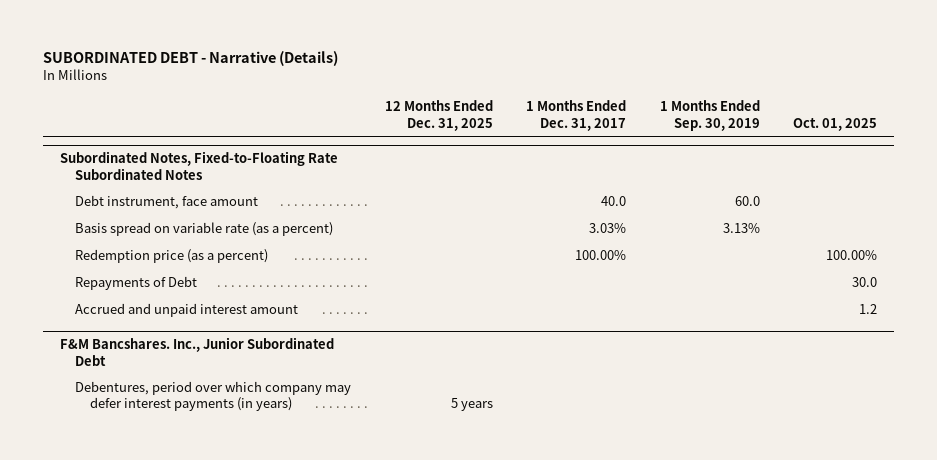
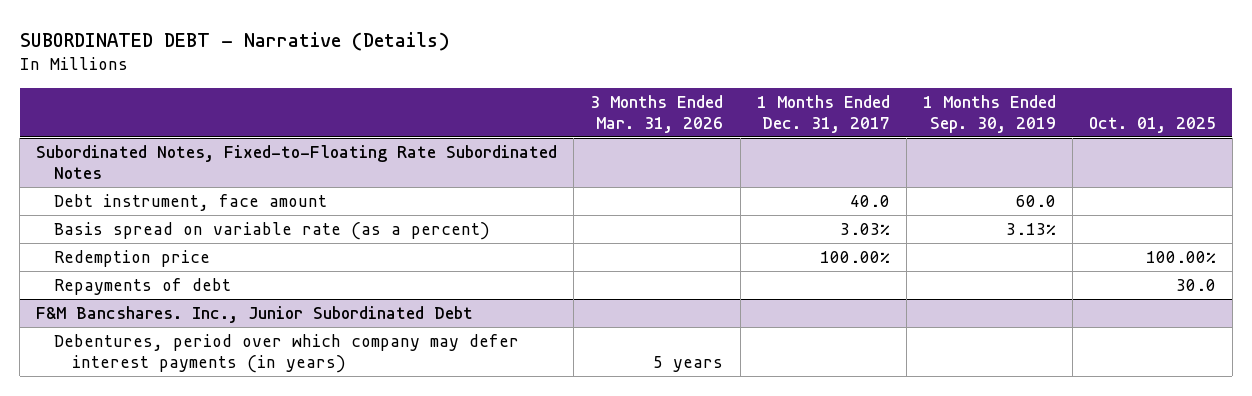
[384,100,493,131] 12 Months Ended Dec. 31, 2025 -> none
none -> [590,95,724,133] 3 Months Ended Mar. 31, 2026
[75,302,299,317] Accrued and unpaid interest amount -> none
[75,248,269,263] Redemption price (as a percent) -> [54,250,211,268] Redemption price
[75,275,198,290] Repayments of Debt -> [54,278,232,296] Repayments of debt

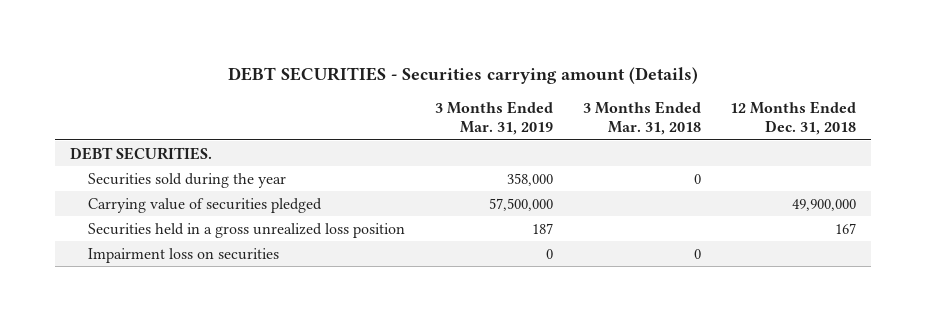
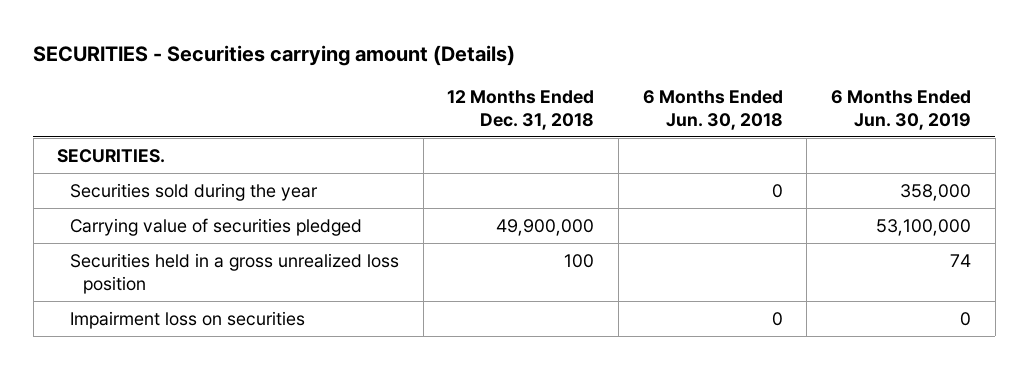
[228,66,699,84] DEBT SECURITIES - Securities carrying amount (Details) -> [33,45,516,67] SECURITIES - Securities carrying amount (Details)
[434,101,553,136] 3 Months Ended Mar. 31, 2019 -> none
[582,101,701,136] 3 Months Ended Mar. 31, 2018 -> none
none -> [642,89,783,130] 6 Months Ended Jun. 30, 2018
none -> [830,89,971,130] 6 Months Ended Jun. 30, 2019
[70,146,213,160] DEBT SECURITIES. -> [57,148,166,163] SECURITIES.
[835,222,857,234] 167 -> [564,253,595,268] 100

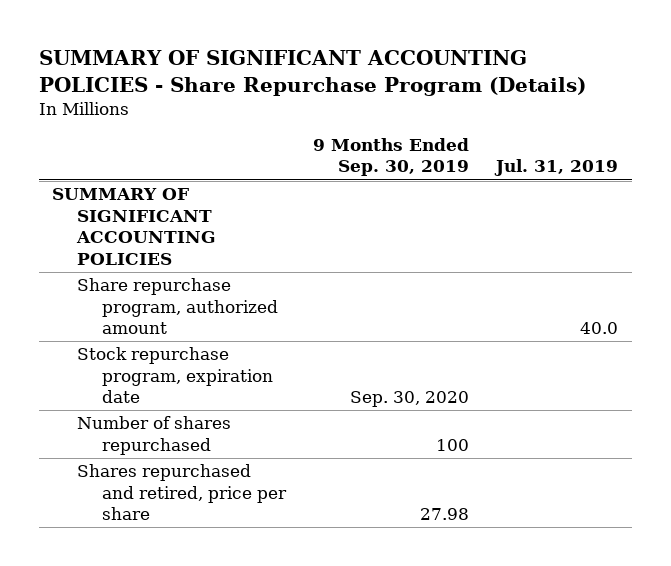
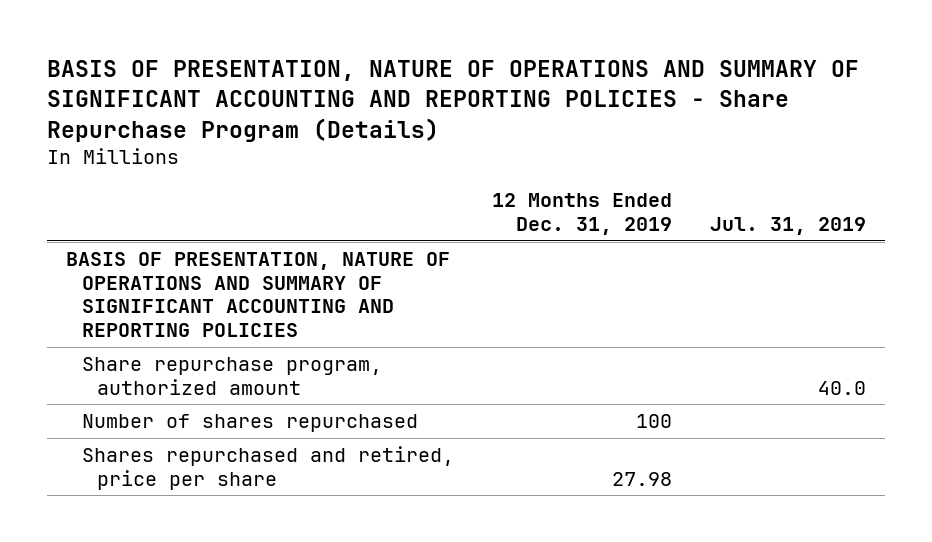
[38,50,586,96] SUMMARY OF SIGNIFICANT ACCOUNTING POLICIES - Share Repurchase Program (Details) -> [46,60,859,142] BASIS OF PRESENTATION, NATURE OF OPERATIONS AND SUMMARY OF SIGNIFICANT ACCOUNTING AND REPORTING POLICIES - Share Repurchase Program (Details)
[313,138,470,177] 9 Months Ended Sep. 30, 2019 -> none
none -> [491,193,672,236] 12 Months Ended Dec. 31, 2019
[52,188,217,265] SUMMARY OF SIGNIFICANT ACCOUNTING POLICIES -> [65,251,450,337] BASIS OF PRESENTATION, NATURE OF OPERATIONS AND SUMMARY OF SIGNIFICANT ACCOUNTING AND REPORTING POLICIES
[77,347,273,404] Stock repurchase program, expiration date -> none

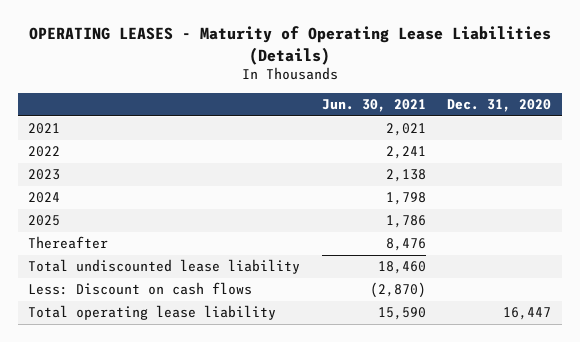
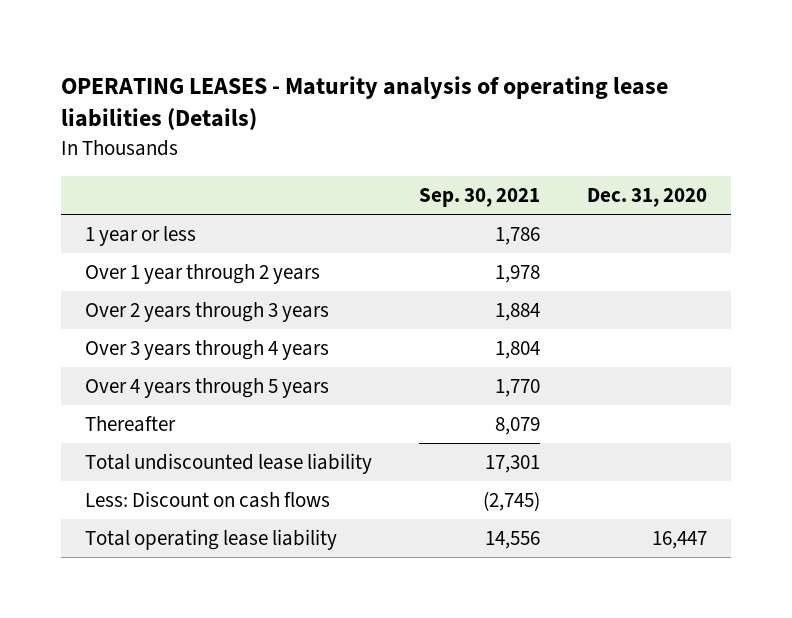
[28,26,551,65] OPERATING LEASES - Maturity of Operating Lease Liabilities (Details) -> [61,75,669,131] OPERATING LEASES - Maturity analysis of operating lease liabilities (Details)
[321,99,426,113] Jun. 30, 2021 -> none
none -> [419,187,541,207] Sep. 30, 2021
[28,123,61,135] 2021 -> [84,226,196,247] 1 year or less
[28,146,61,158] 2022 -> [84,264,320,285] Over 1 year through 2 years
[28,169,61,181] 2023 -> [84,302,329,323] Over 2 years through 3 years
[28,192,61,204] 2024 -> [84,340,329,361] Over 3 years through 4 years
[28,215,61,227] 2025 -> [84,378,329,399] Over 4 years through 5 years

